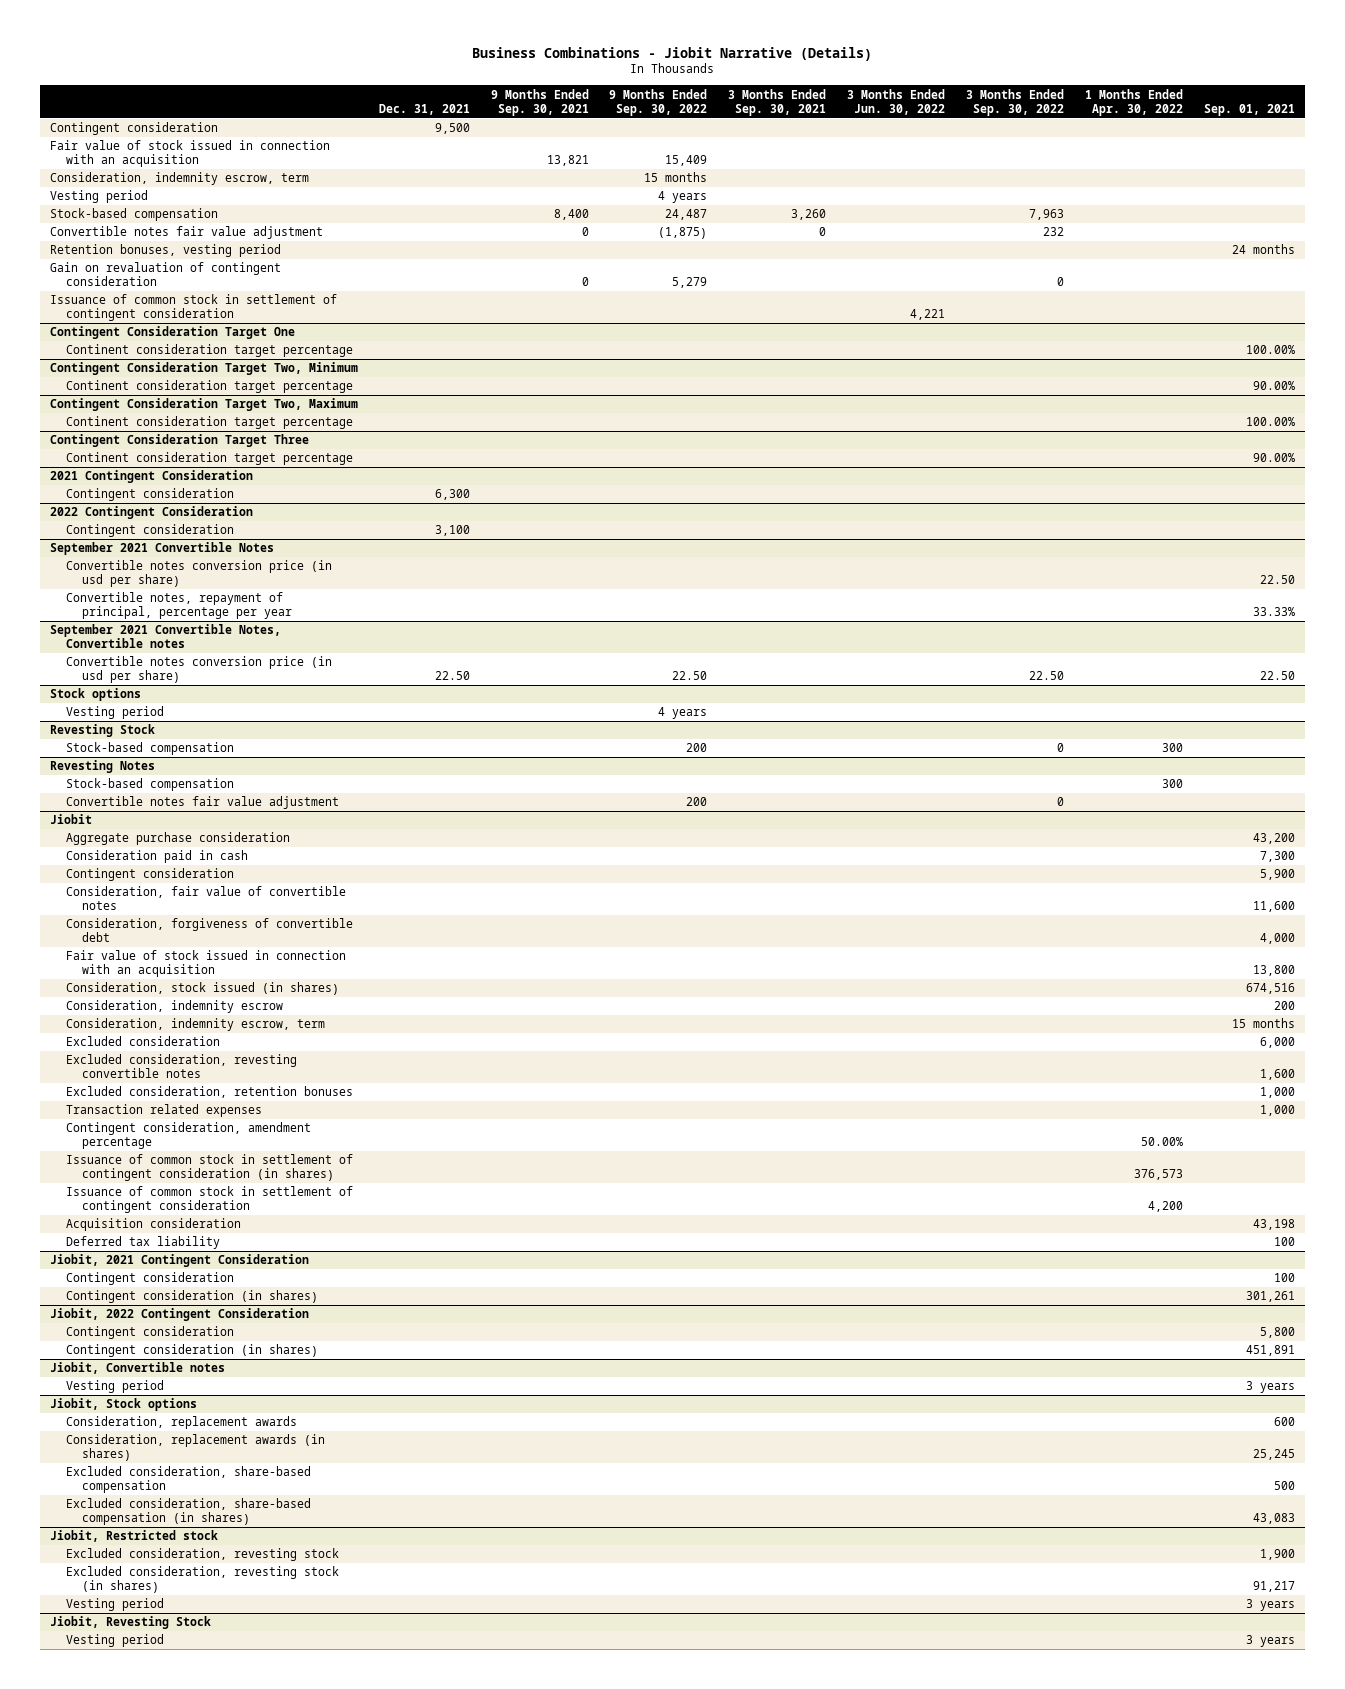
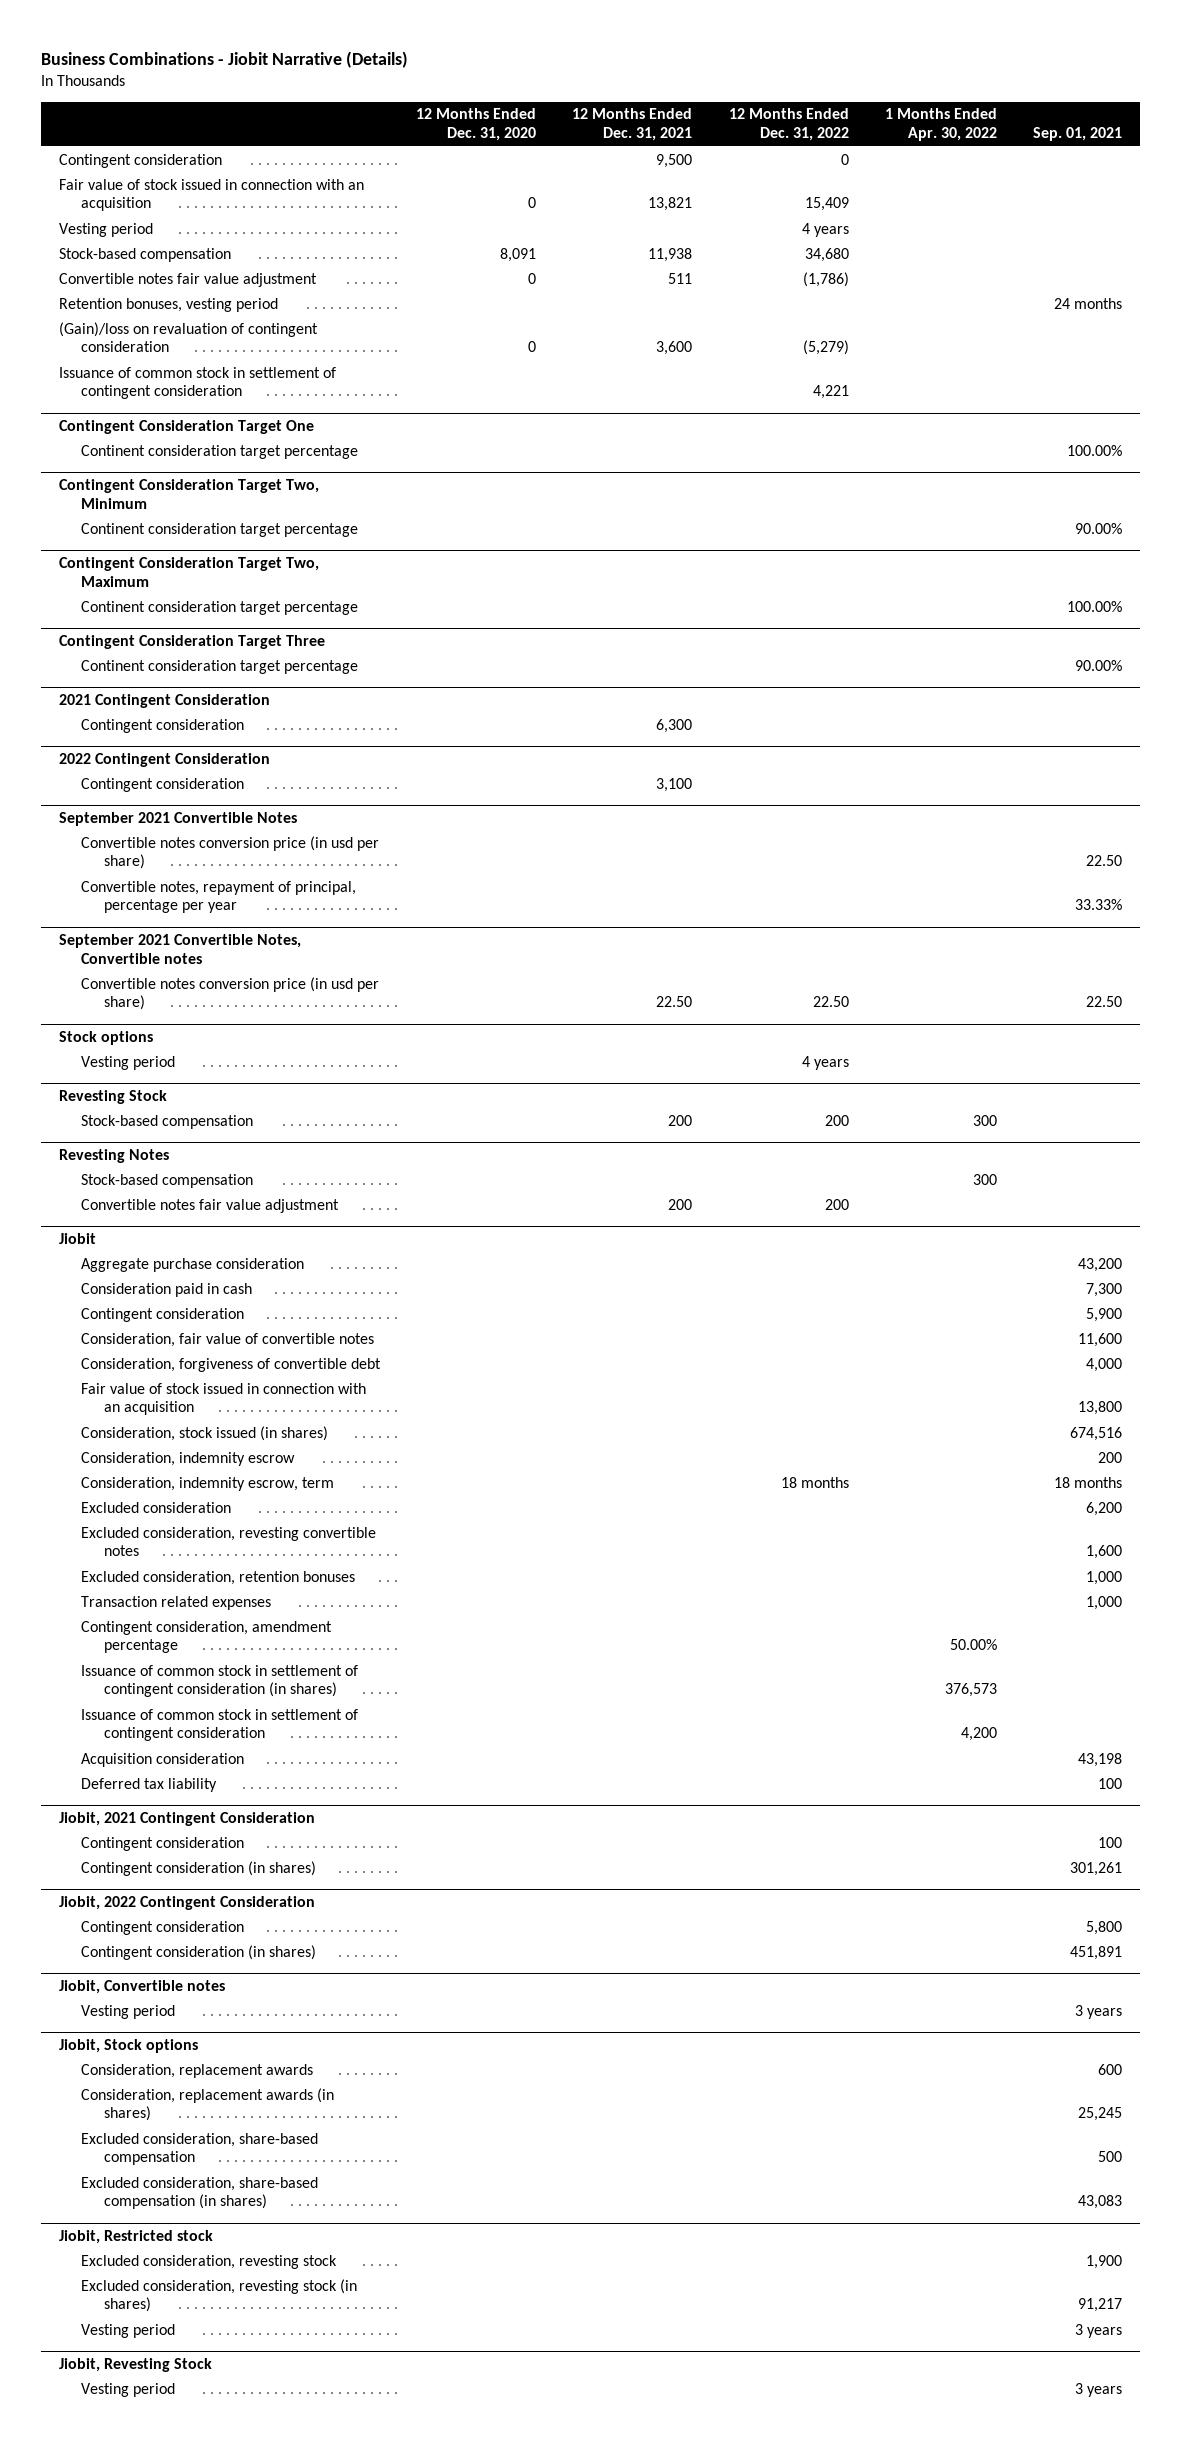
[378,103,470,115] Dec. 31, 2021 -> none
[490,88,589,116] 9 Months Ended Sep. 30, 2021 -> none
[609,88,708,116] 9 Months Ended Sep. 30, 2022 -> none
[728,88,827,116] 3 Months Ended Sep. 30, 2021 -> none
[847,88,946,115] 3 Months Ended Jun. 30, 2022 -> none
[966,88,1065,116] 3 Months Ended Sep. 30, 2022 -> none
none -> [416,108,537,142] 12 Months Ended Dec. 31, 2020
none -> [572,108,693,142] 12 Months Ended Dec. 31, 2021
none -> [728,108,849,142] 12 Months Ended Dec. 31, 2022
[49,172,309,186] Consideration, indemnity escrow, term -> none
[49,262,281,287] Gain on revaluation of contingent consideration -> [58,321,318,353] (Gain)/loss on revaluation of contingent consideration
[1231,1018,1295,1029] 15 months -> [1053,1476,1122,1488] 18 months
[1259,1037,1295,1049] 6,000 -> [1085,1501,1122,1516] 6,200

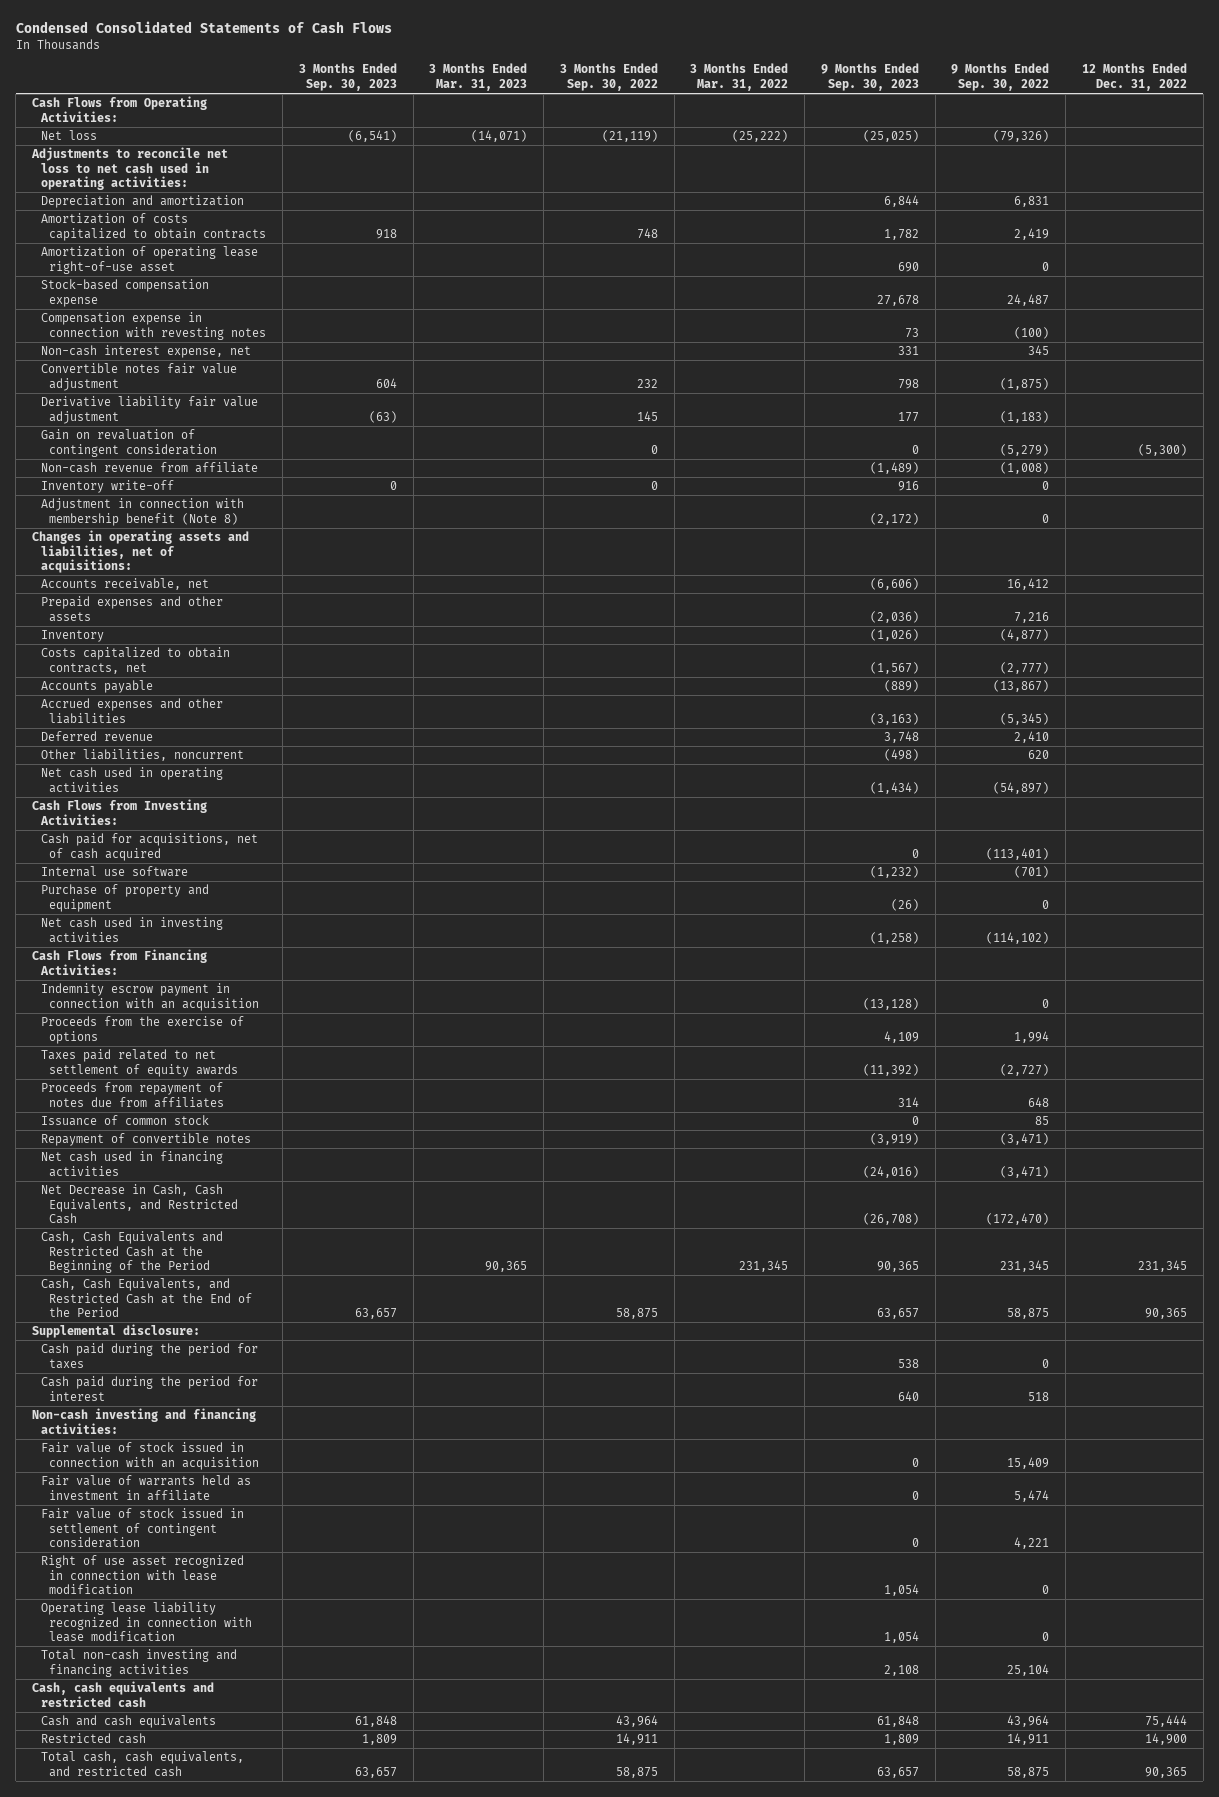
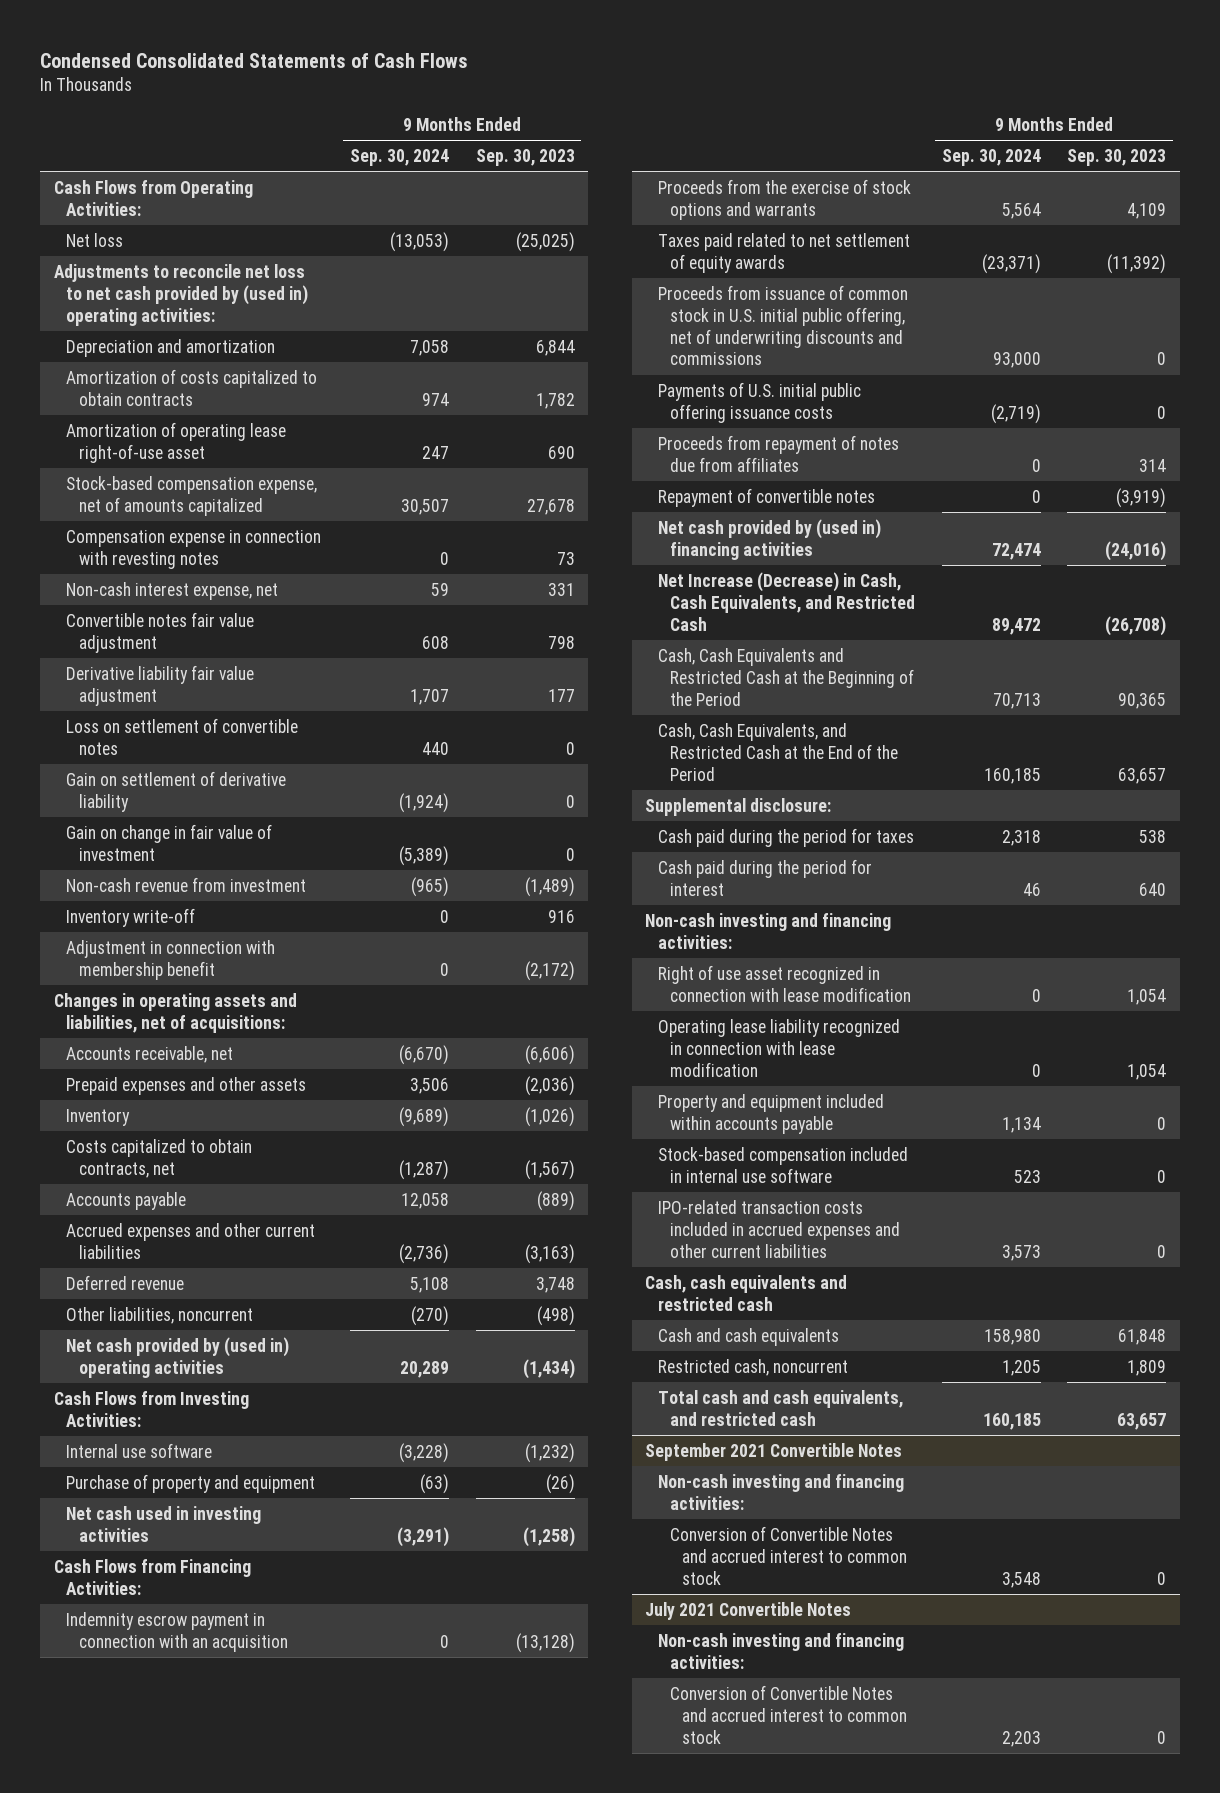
[298,63,397,91] 3 Months Ended Sep. 30, 2023 -> none
[429,63,528,91] 3 Months Ended Mar. 31, 2023 -> none
[559,63,658,91] 3 Months Ended Sep. 30, 2022 -> none
[690,63,789,91] 3 Months Ended Mar. 31, 2022 -> none
[951,63,1050,91] 9 Months Ended Sep. 30, 2022 -> none
[1081,63,1187,91] 12 Months Ended Dec. 31, 2022 -> none
none -> [350,148,450,166] Sep. 30, 2024
[30,147,228,191] Adjustments to reconcile net loss to net cash used in operating activities: -> [53,263,309,326] Adjustments to reconcile net loss to net cash provided by (used in) operating activities:
[40,279,209,307] Stock-based compensation expense -> [66,475,318,516] Stock-based compensation expense, net of amounts capitalized
[40,429,218,457] Gain on revaluation of contingent consideration -> none
none -> [66,717,299,755] Loss on settlement of convertible notes
none -> [66,770,287,812] Gain on settlement of derivative liability
none -> [66,823,273,861] Gain on change in fair value of investment
[40,462,258,474] Non-cash revenue from affiliate -> [66,876,307,892] Non-cash revenue from investment
[40,498,244,526] Adjustment in connection with membership benefit (Note 8) -> [66,939,276,980] Adjustment in connection with membership benefit
[40,698,223,724] Accrued expenses and other liabilities -> [66,1222,316,1259] Accrued expenses and other current liabilities
[40,767,223,793] Net cash used in operating activities -> [66,1336,290,1378] Net cash provided by (used in) operating activities
[40,833,258,861] Cash paid for acquisitions, net of cash acquired -> none
[40,1016,244,1044] Proceeds from the exercise of options -> [657,178,911,220] Proceeds from the exercise of stock options and warrants
none -> [657,284,908,366] Proceeds from issuance of common stock in U.S. initial public offering, net of underwriting discounts and commissions
none -> [657,381,861,423] Payments of U.S. initial public offering issuance costs
[40,1115,209,1127] Issuance of common stock -> none
[40,1151,223,1177] Net cash used in financing activities -> [657,518,881,560] Net cash provided by (used in) financing activities
[40,1184,239,1225] Net Decrease in Cash, Cash Equivalents, and Restricted Cash -> [657,571,916,631] Net Increase (Decrease) in Cash, Cash Equivalents, and Restricted Cash
[40,1442,260,1470] Fair value of stock issued in connection with an acquisition -> none
[40,1475,251,1501] Fair value of warrants held as investment in affiliate -> none
[40,1508,244,1549] Fair value of stock issued in settlement of contingent consideration -> none
[40,1649,237,1677] Total non-cash investing and financing activities -> none
none -> [657,1093,884,1134] Property and equipment included within accounts payable
none -> [657,1146,908,1183] Stock-based compensation included in internal use software
none -> [657,1199,901,1258] IPO-related transaction costs included in accrued expenses and other current liabilities
[40,1733,146,1745] Restricted cash -> [657,1358,848,1376] Restricted cash, noncurrent
[40,1751,244,1777] Total cash, cash equivalents, and restricted cash -> [657,1389,903,1426] Total cash and cash equivalents, and restricted cash
none -> [645,1442,903,1461] September 2021 Convertible Notes
none -> [657,1473,904,1510] Non-cash investing and financing activities:
none -> [670,1525,908,1585] Conversion of Convertible Notes and accrued interest to common stock
none -> [645,1601,852,1620] July 2021 Convertible Notes
none -> [657,1632,904,1669] Non-cash investing and financing activities:
none -> [670,1684,908,1744] Conversion of Convertible Notes and accrued interest to common stock

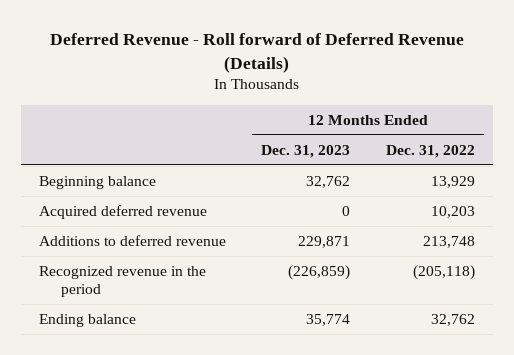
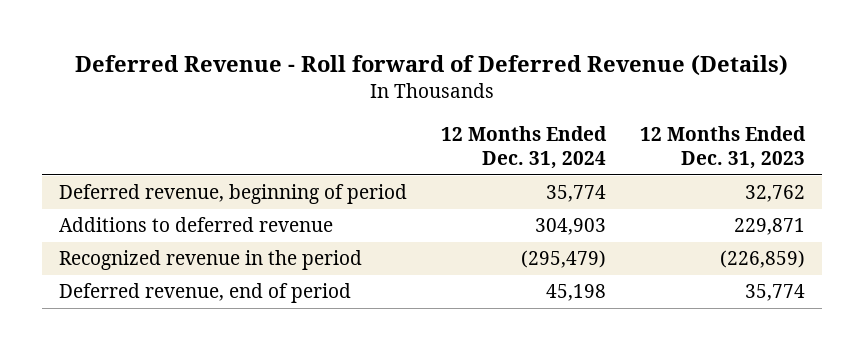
[385,144,475,158] Dec. 31, 2022 -> none
none -> [441,125,608,170] 12 Months Ended Dec. 31, 2024
[38,205,207,220] Acquired deferred revenue -> none
[38,176,156,190] Beginning balance -> [59,184,408,205] Deferred revenue, beginning of period
[38,314,136,328] Ending balance -> [59,283,352,304] Deferred revenue, end of period

